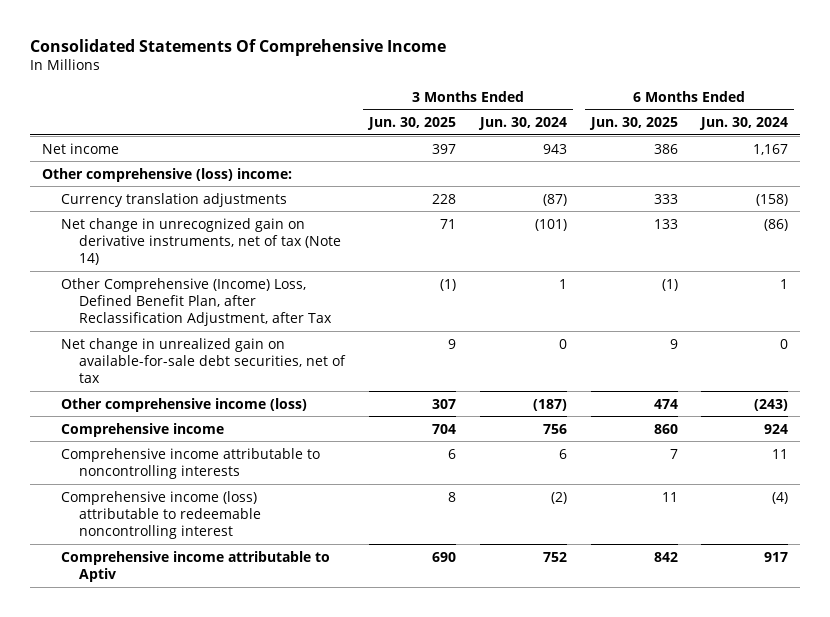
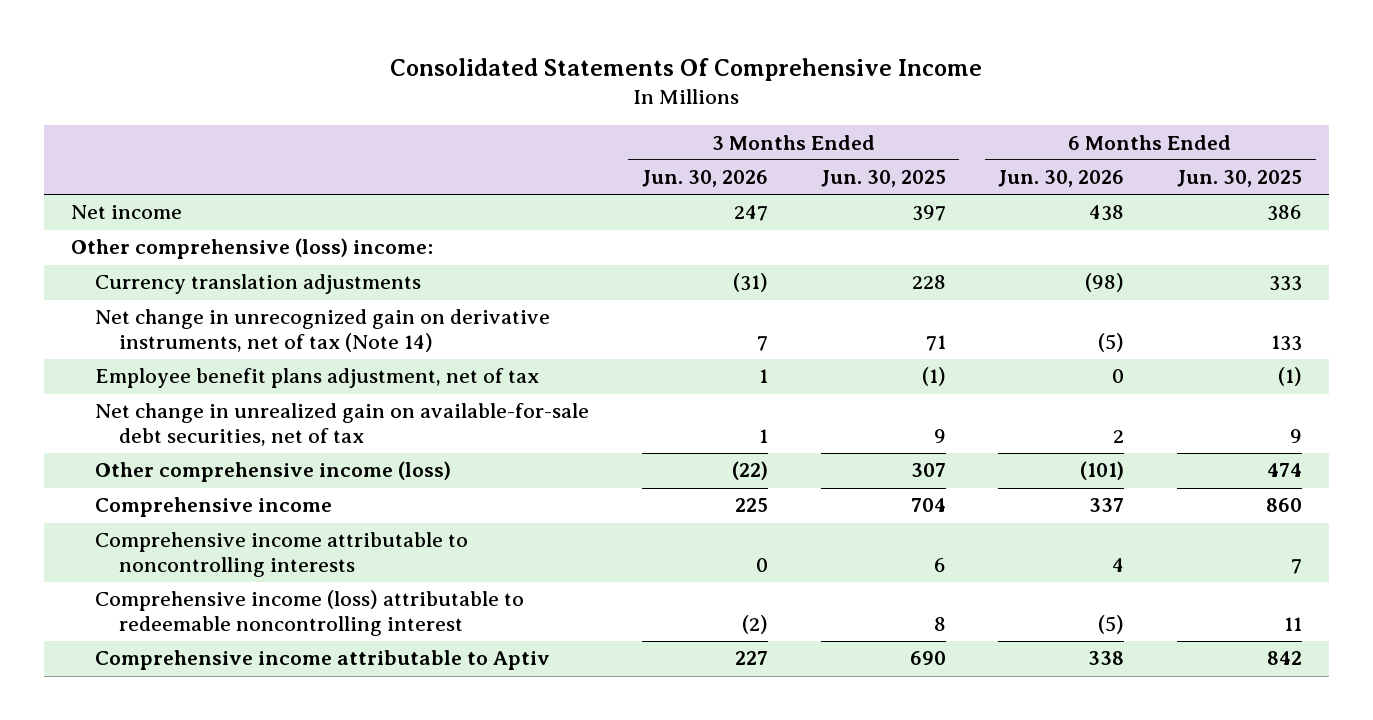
[477,117,567,131] Jun. 30, 2024 -> none
[699,117,789,131] Jun. 30, 2024 -> none
none -> [641,170,768,188] Jun. 30, 2026
none -> [998,170,1125,188] Jun. 30, 2026
[60,277,333,327] Other Comprehensive (Income) Loss, Defined Benefit Plan, after Reclassification Adjustment, after Tax -> [94,368,539,389] Employee benefit plans adjustment, net of tax

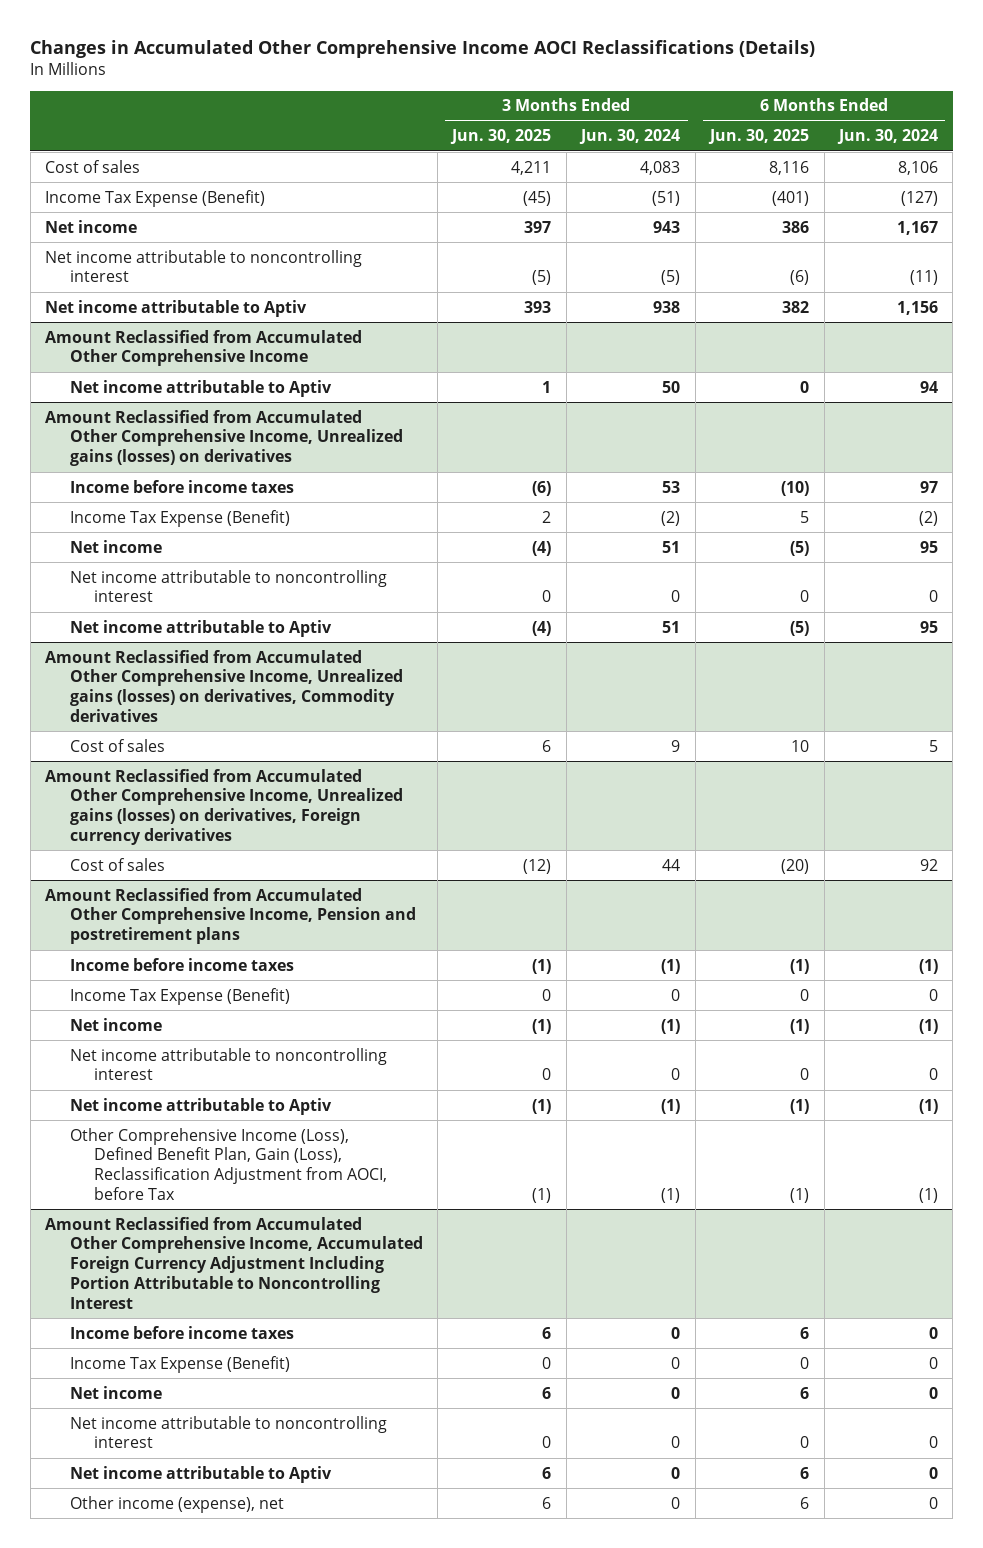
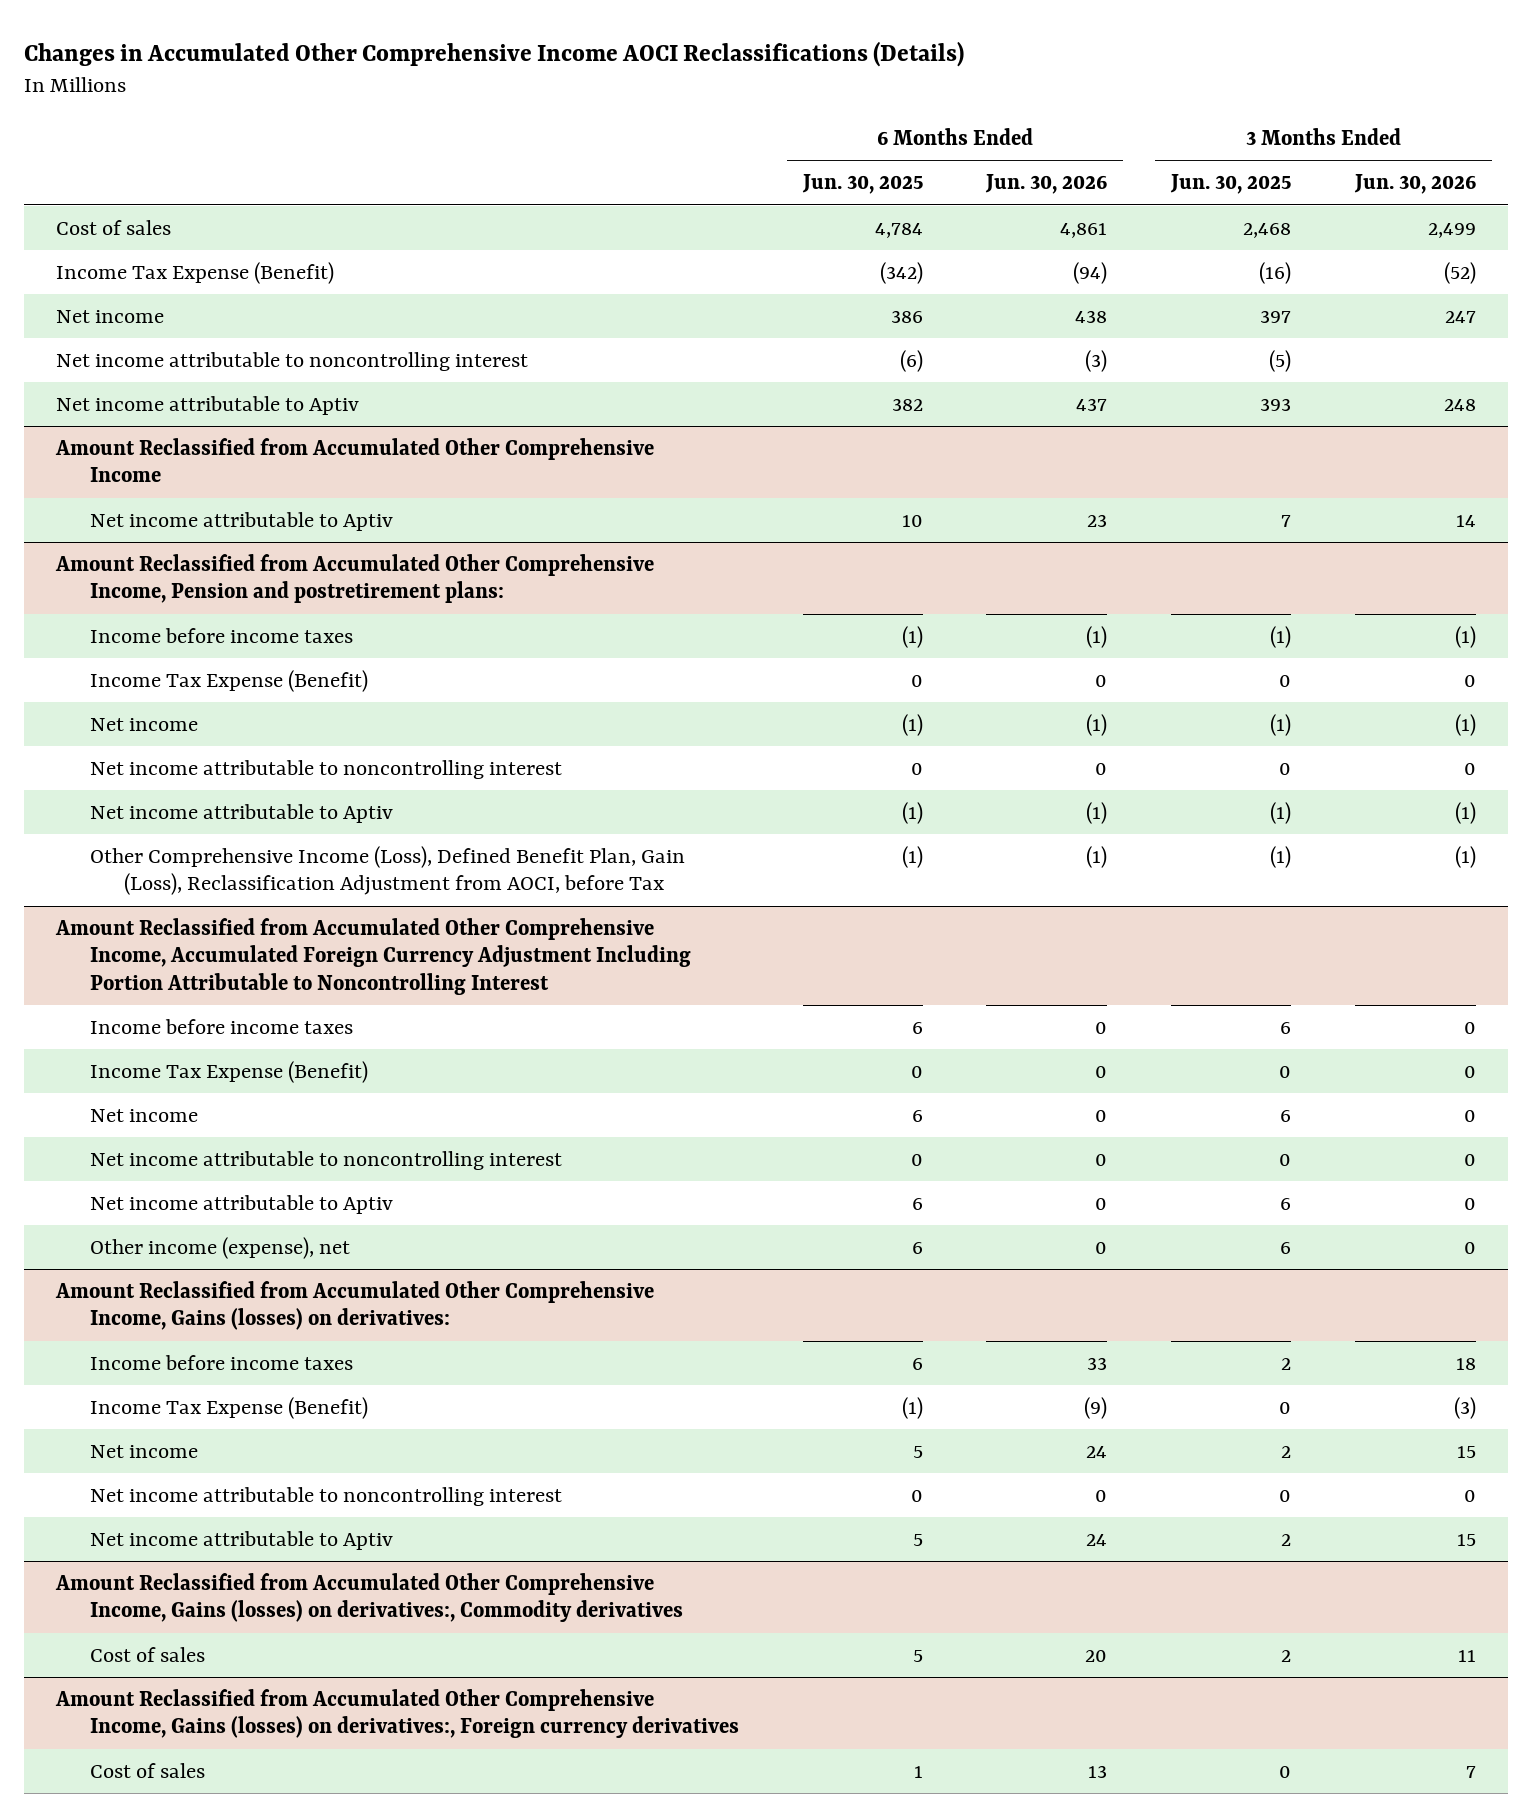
[579,129,681,145] Jun. 30, 2024 -> none
[836,129,938,145] Jun. 30, 2024 -> none
none -> [985,174,1108,195] Jun. 30, 2026
none -> [1353,174,1476,195] Jun. 30, 2026
[511,160,552,175] 4,211 -> [1243,222,1292,238] 2,468
[769,160,810,175] 8,116 -> [874,222,923,238] 4,784
[523,190,552,206] (45) -> [1259,261,1292,284] (16)
[772,190,810,206] (401) -> [879,261,923,284] (342)
[45,409,403,467] Amount Reclassified from Accumulated Other Comprehensive Income, Unrealized gains (losses) on derivatives -> none
[69,479,294,493] Income before income taxes -> none
[69,509,290,527] Income Tax Expense (Benefit) -> none
[69,539,162,553] Net income -> none
[69,569,387,603] Net income attributable to noncontrolling interest -> none
[69,619,332,637] Net income attributable to Aptiv -> none
[45,649,403,722] Amount Reclassified from Accumulated Other Comprehensive Income, Unrealized gains (losses) on derivatives, Commodity derivatives -> none
[69,738,165,752] Cost of sales -> none
[45,768,403,845] Amount Reclassified from Accumulated Other Comprehensive Income, Unrealized gains (losses) on derivatives, Foreign currency derivatives -> none
[69,857,165,871] Cost of sales -> none
[542,380,552,393] 1 -> [1281,514,1292,527] 7
[800,380,810,393] 0 -> [901,514,923,527] 10
[45,887,416,945] Amount Reclassified from Accumulated Other Comprehensive Income, Pension and postretirement plans -> [54,553,654,604] Amount Reclassified from Accumulated Other Comprehensive Income, Pension and postretirement plans:
none -> [54,1280,654,1331] Amount Reclassified from Accumulated Other Comprehensive Income, Gains (losses) on derivatives:
none -> [90,1354,354,1370] Income before income taxes
none -> [90,1396,369,1419] Income Tax Expense (Benefit)
none -> [90,1444,199,1458] Net income
none -> [90,1486,563,1506] Net income attributable to noncontrolling interest
none -> [90,1530,394,1550] Net income attributable to Aptiv
none -> [54,1572,684,1623] Amount Reclassified from Accumulated Other Comprehensive Income, Gains (losses) on derivatives:, Commodity derivatives
none -> [90,1646,206,1662] Cost of sales
none -> [54,1688,740,1739] Amount Reclassified from Accumulated Other Comprehensive Income, Gains (losses) on derivatives:, Foreign currency derivatives
none -> [90,1762,206,1778] Cost of sales

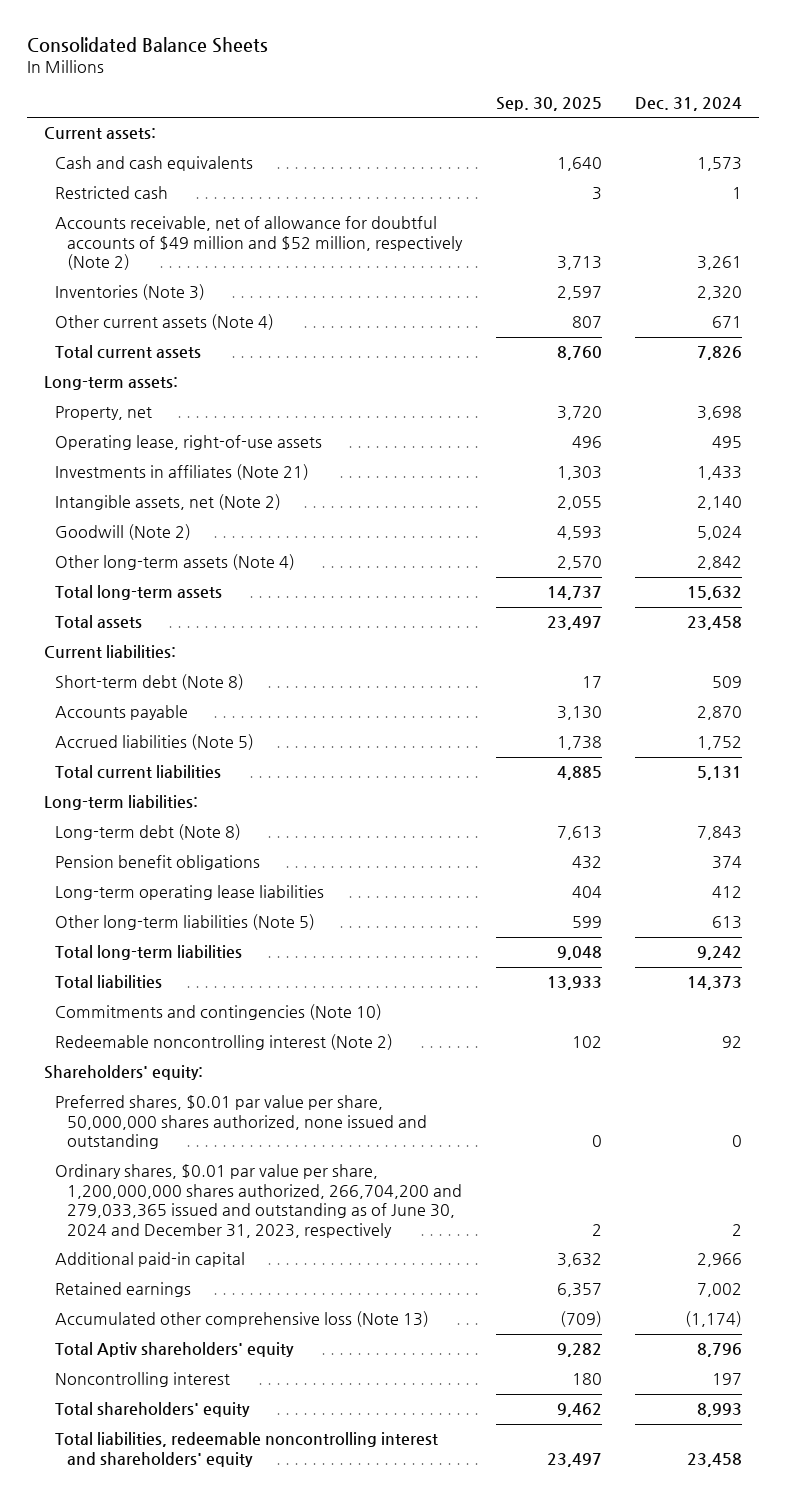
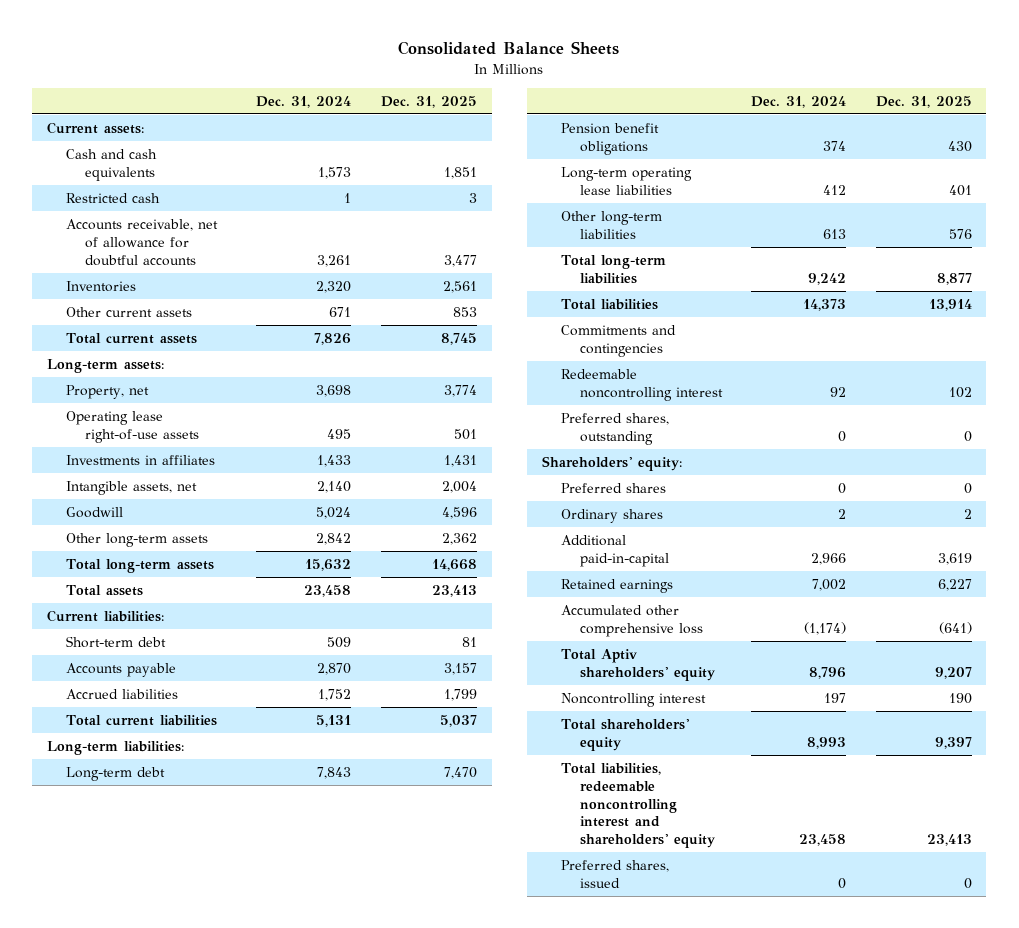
[495,96,602,111] Sep. 30, 2025 -> none
none -> [380,95,477,108] Dec. 31, 2025
[55,216,464,271] Accounts receivable, net of allowance for doubtful accounts of $49 million and $52 million, respectively (Note 2) -> [66,218,219,266] Accounts receivable, net of allowance for doubtful accounts
[55,284,206,301] Inventories (Note 3) -> [66,280,137,292] Inventories
[55,314,275,331] Other current assets (Note 4) -> [66,306,193,317] Other current assets
[55,435,323,451] Operating lease, right-of-use assets -> [66,410,200,443] Operating lease right-of-use assets
[55,464,310,481] Investments in affiliates (Note 21) -> [66,454,216,465] Investments in affiliates
[55,494,282,511] Intangible assets, net (Note 2) -> [66,480,198,495] Intangible assets, net
[55,524,192,541] Goodwill (Note 2) -> [66,506,124,518] Goodwill
[55,554,296,571] Other long-term assets (Note 4) -> [66,532,209,547] Other long-term assets
[55,674,245,691] Short-term debt (Note 8) -> [66,635,167,648] Short-term debt
[55,734,255,751] Accrued liabilities (Note 5) -> [66,688,179,699] Accrued liabilities
[55,824,242,841] Long-term debt (Note 8) -> [66,766,166,781] Long-term debt
[55,914,316,931] Other long-term liabilities (Note 5) -> [560,210,662,239] Other long-term liabilities
[55,1004,383,1021] Commitments and contingencies (Note 10) -> [560,324,676,357] Commitments and contingencies
[55,1034,394,1051] Redeemable noncontrolling interest (Note 2) -> [560,368,723,401] Redeemable noncontrolling interest
none -> [560,412,669,445] Preferred shares, outstanding
[55,1095,428,1150] Preferred shares, $0.01 par value per share, 50,000,000 shares authorized, none issued and outstanding -> [560,482,666,493] Preferred shares
[55,1164,463,1238] Ordinary shares, $0.01 par value per share, 1,200,000,000 shares authorized, 266,704,200 and 279,033,365 issued and outstanding as of June 30, 2024 and December 31, 2023, respectively -> [560,508,663,523] Ordinary shares
[55,1252,246,1268] Additional paid-in capital -> [560,534,669,567] Additional paid-in-capital
[55,1311,430,1328] Accumulated other comprehensive loss (Note 13) -> [560,604,703,637] Accumulated other comprehensive loss
none -> [560,859,669,888] Preferred shares, issued

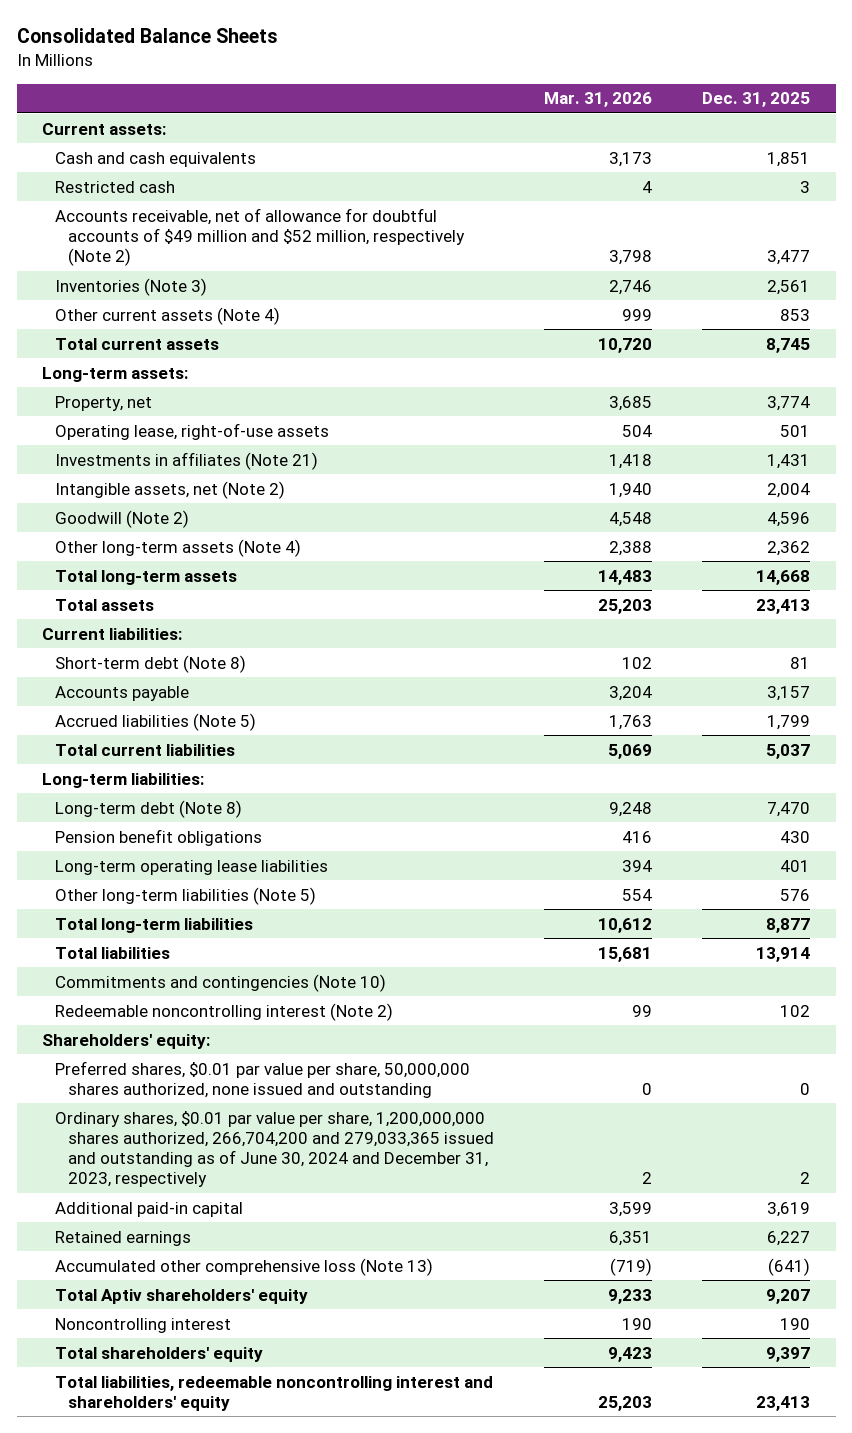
[256,95,352,108] Dec. 31, 2024 -> none
none -> [544,92,653,108] Mar. 31, 2026
[66,218,219,266] Accounts receivable, net of allowance for doubtful accounts -> [54,207,465,267] Accounts receivable, net of allowance for doubtful accounts of $49 million and $52 million, respectively (Note 2)
[66,280,137,292] Inventories -> [54,277,207,296] Inventories (Note 3)
[66,306,193,317] Other current assets -> [54,306,280,325] Other current assets (Note 4)
[66,410,200,443] Operating lease right-of-use assets -> [54,422,329,440] Operating lease, right-of-use assets
[66,454,216,465] Investments in affiliates -> [54,451,318,470] Investments in affiliates (Note 21)
[66,480,198,495] Intangible assets, net -> [54,480,285,499] Intangible assets, net (Note 2)
[66,506,124,518] Goodwill -> [54,509,189,528] Goodwill (Note 2)
[66,532,209,547] Other long-term assets -> [54,538,301,557] Other long-term assets (Note 4)
[66,635,167,648] Short-term debt -> [54,654,246,673] Short-term debt (Note 8)
[66,688,179,699] Accrued liabilities -> [54,712,256,731] Accrued liabilities (Note 5)
[66,766,166,781] Long-term debt -> [54,799,242,818] Long-term debt (Note 8)
[560,210,662,239] Other long-term liabilities -> [54,886,316,905] Other long-term liabilities (Note 5)
[560,412,669,445] Preferred shares, outstanding -> none
[560,324,676,357] Commitments and contingencies -> [54,973,386,992] Commitments and contingencies (Note 10)
[560,368,723,401] Redeemable noncontrolling interest -> [54,1002,393,1021] Redeemable noncontrolling interest (Note 2)
[560,482,666,493] Preferred shares -> [54,1060,470,1098] Preferred shares, $0.01 par value per share, 50,000,000 shares authorized, none issued and outstanding
[560,508,663,523] Ordinary shares -> [54,1110,494,1188] Ordinary shares, $0.01 par value per share, 1,200,000,000 shares authorized, 266,704,200 and 279,033,365 issued and outstanding as of June 30, 2024 and December 31, 2023, respectively
[560,534,669,567] Additional paid-in-capital -> [54,1201,243,1217] Additional paid-in capital
[560,604,703,637] Accumulated other comprehensive loss -> [54,1257,433,1276] Accumulated other comprehensive loss (Note 13)
[560,859,669,888] Preferred shares, issued -> none

